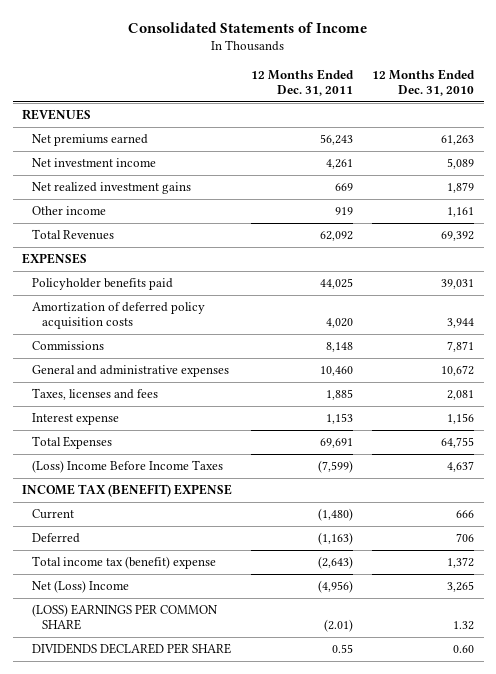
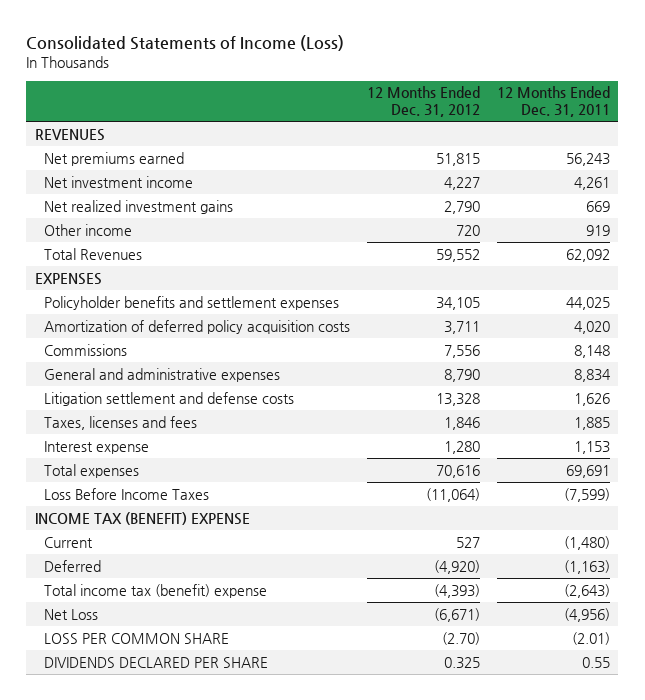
[128,21,368,33] Consolidated Statements of Income -> [26,34,345,51] Consolidated Statements of Income (Loss)
[372,68,476,97] 12 Months Ended Dec. 31, 2010 -> none
none -> [367,86,481,117] 12 Months Ended Dec. 31, 2012
[32,278,174,291] Policyholder benefits paid -> [44,295,340,310] Policyholder benefits and settlement expenses
[320,366,354,377] 10,460 -> [573,368,611,382] 8,834
none -> [44,391,295,406] Litigation settlement and defense costs
[32,436,113,450] Total Expenses -> [44,463,140,478] Total expenses
[32,460,224,474] (Loss) Income Before Income Taxes -> [44,487,210,500] Loss Before Income Taxes
[32,580,130,594] Net (Loss) Income -> [44,608,99,620] Net Loss
[32,604,219,631] (LOSS) EARNINGS PER COMMON SHARE -> [44,632,230,644] LOSS PER COMMON SHARE

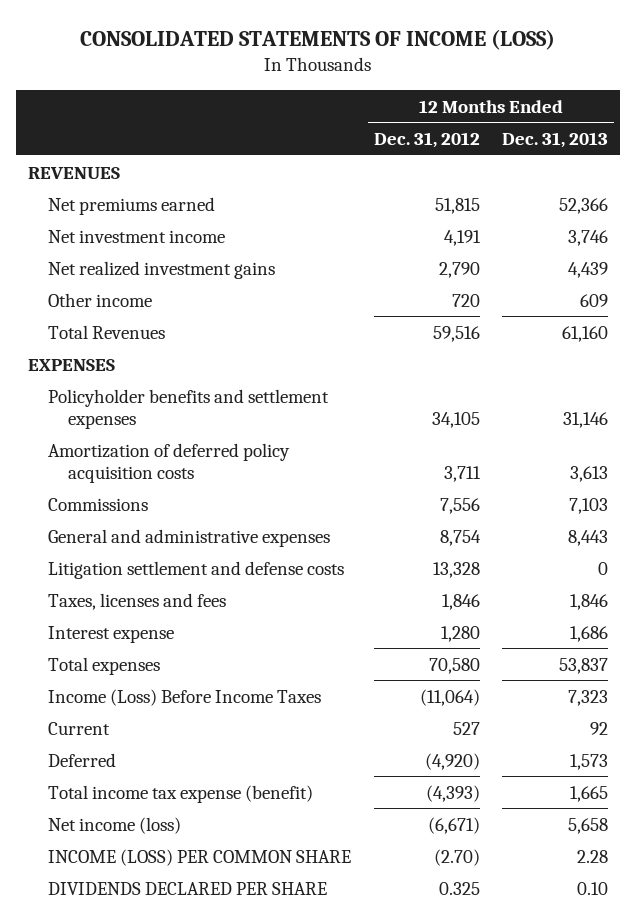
[26,34,345,51] Consolidated Statements of Income (Loss) -> [80,28,556,50] CONSOLIDATED STATEMENTS OF INCOME (LOSS)
[496,86,610,117] 12 Months Ended Dec. 31, 2011 -> none
none -> [502,132,609,149] Dec. 31, 2013
[444,176,481,190] 4,227 -> [443,229,481,246] 4,191
[436,248,481,262] 59,552 -> [432,325,480,342] 59,516
[444,368,481,382] 8,790 -> [439,529,481,546] 8,754
[34,511,250,525] INCOME TAX (BENEFIT) EXPENSE -> none
[436,464,481,478] 70,616 -> [428,657,480,674] 70,580
[44,487,210,500] Loss Before Income Taxes -> [47,688,321,706] Income (Loss) Before Income Taxes
[44,583,268,598] Total income tax (benefit) expense -> [47,784,313,803] Total income tax expense (benefit)
[44,608,99,620] Net Loss -> [47,816,181,834] Net income (loss)
[44,632,230,644] LOSS PER COMMON SHARE -> [47,848,351,866] INCOME (LOSS) PER COMMON SHARE

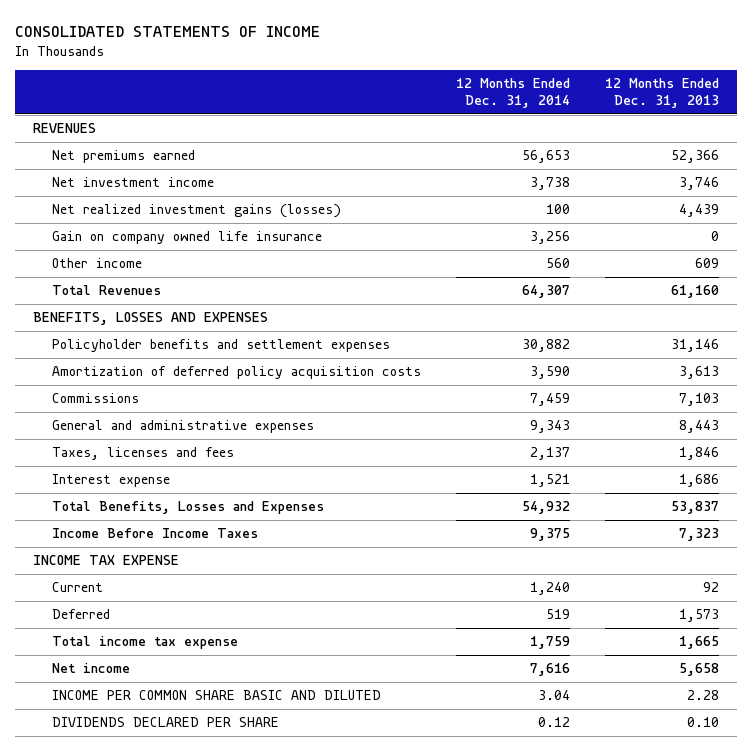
[80,28,556,50] CONSOLIDATED STATEMENTS OF INCOME (LOSS) -> [15,25,321,37] CONSOLIDATED STATEMENTS OF INCOME
[373,132,480,149] Dec. 31, 2012 -> none
none -> [456,78,571,109] 12 Months Ended Dec. 31, 2014
[47,260,275,279] Net realized investment gains -> [52,204,342,219] Net realized investment gains (losses)
none -> [52,231,323,245] Gain on company owned life insurance
[27,358,115,371] EXPENSES -> [32,312,268,326] BENEFITS, LOSSES AND EXPENSES
[47,560,344,579] Litigation settlement and defense costs -> none
[47,656,160,675] Total expenses -> [52,501,325,515] Total Benefits, Losses and Expenses
[47,688,321,706] Income (Loss) Before Income Taxes -> [52,528,259,539] Income Before Income Taxes
none -> [32,555,179,566] INCOME TAX EXPENSE
[47,784,313,803] Total income tax expense (benefit) -> [52,636,239,650] Total income tax expense
[47,816,181,834] Net income (loss) -> [52,663,131,674] Net income
[47,848,351,866] INCOME (LOSS) PER COMMON SHARE -> [52,690,382,701] INCOME PER COMMON SHARE BASIC AND DILUTED

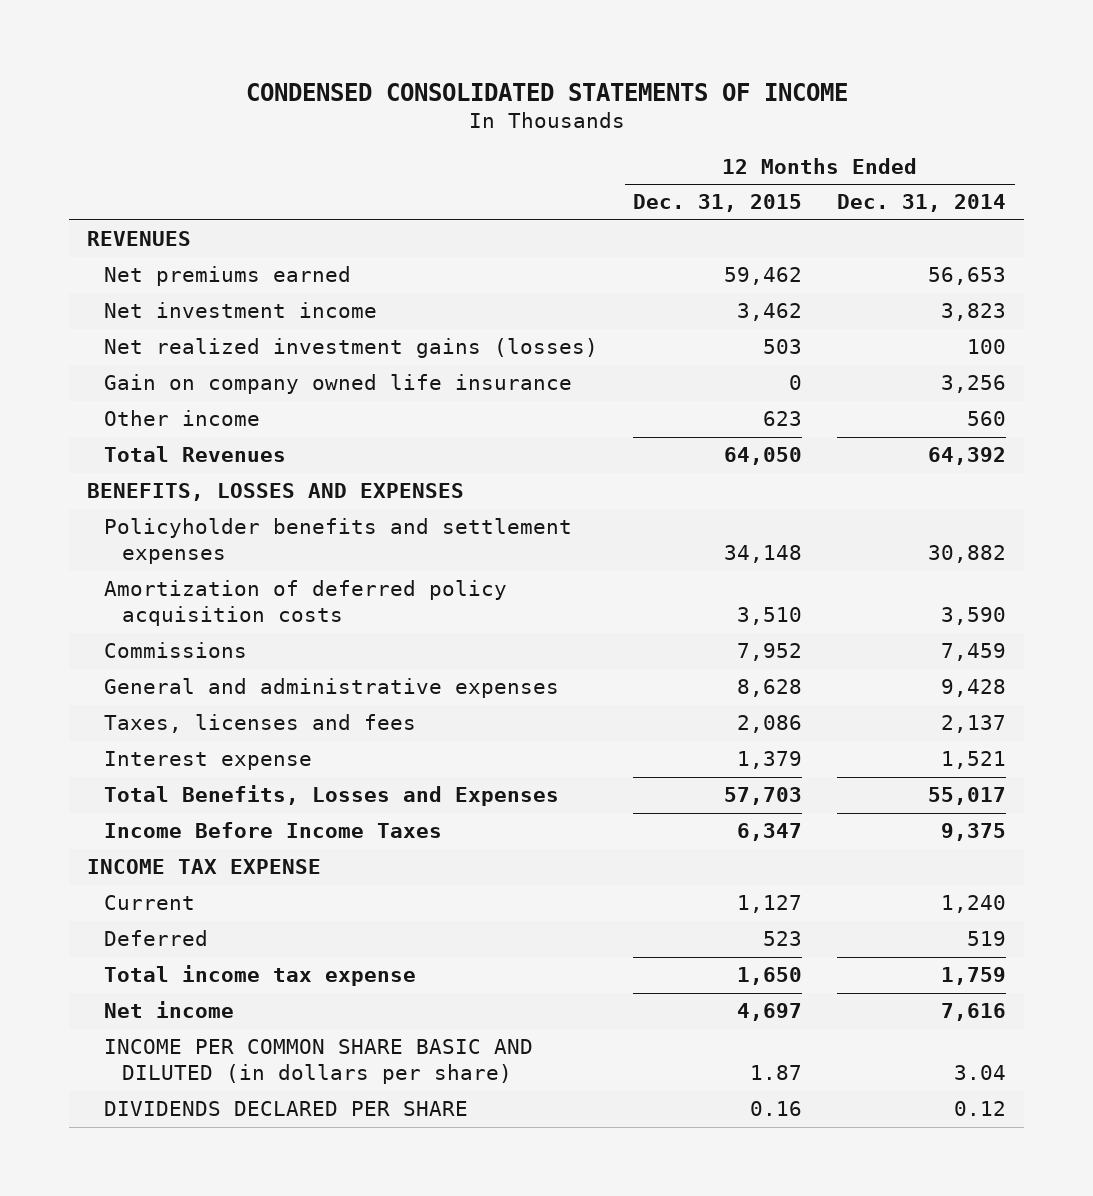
[15,25,321,37] CONSOLIDATED STATEMENTS OF INCOME -> [245,82,848,101] CONDENSED CONSOLIDATED STATEMENTS OF INCOME
[605,78,720,109] 12 Months Ended Dec. 31, 2013 -> none
none -> [633,194,803,213] Dec. 31, 2015
[530,177,571,191] 3,738 -> [941,303,1007,322] 3,823
[522,285,571,299] 64,307 -> [928,447,1007,466] 64,392
[530,420,571,434] 9,343 -> [941,679,1007,698] 9,428
[522,501,571,515] 54,932 -> [928,787,1007,806] 55,017
[52,690,382,701] INCOME PER COMMON SHARE BASIC AND DILUTED -> [104,1039,534,1085] INCOME PER COMMON SHARE BASIC AND DILUTED (in dollars per share)

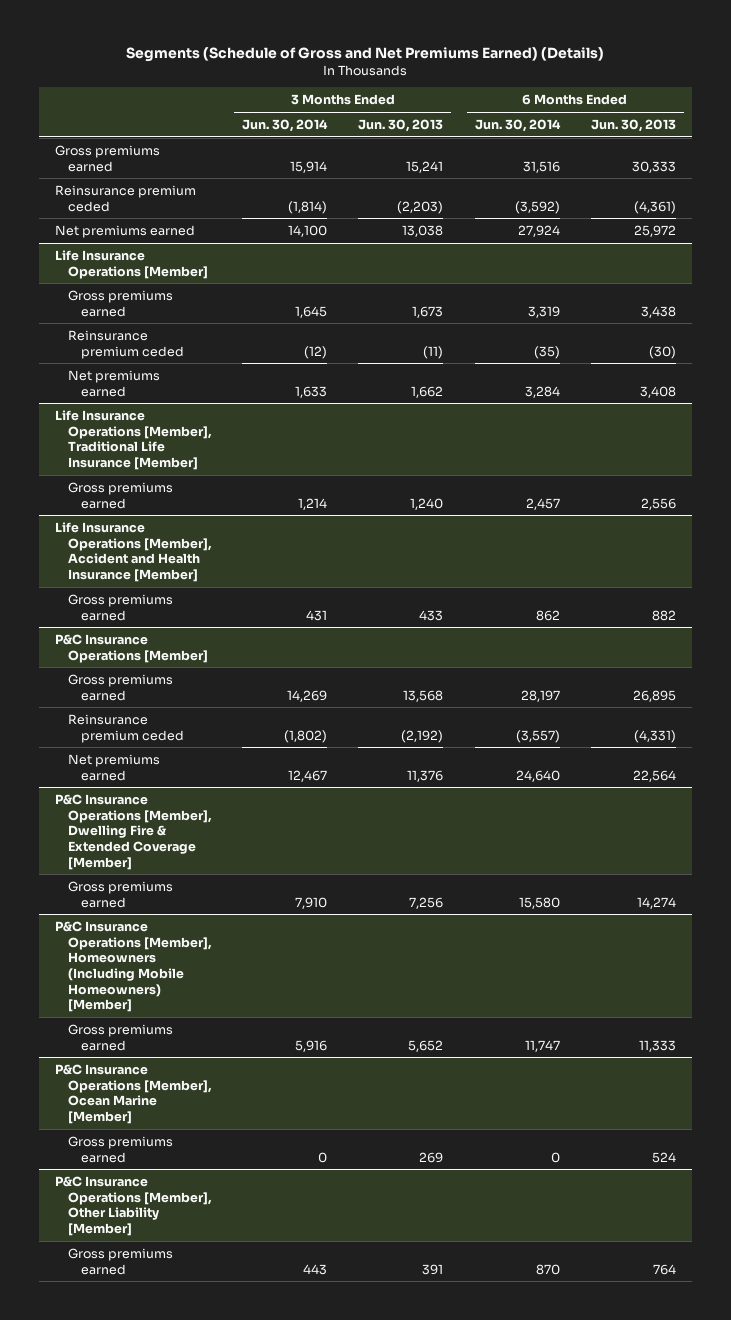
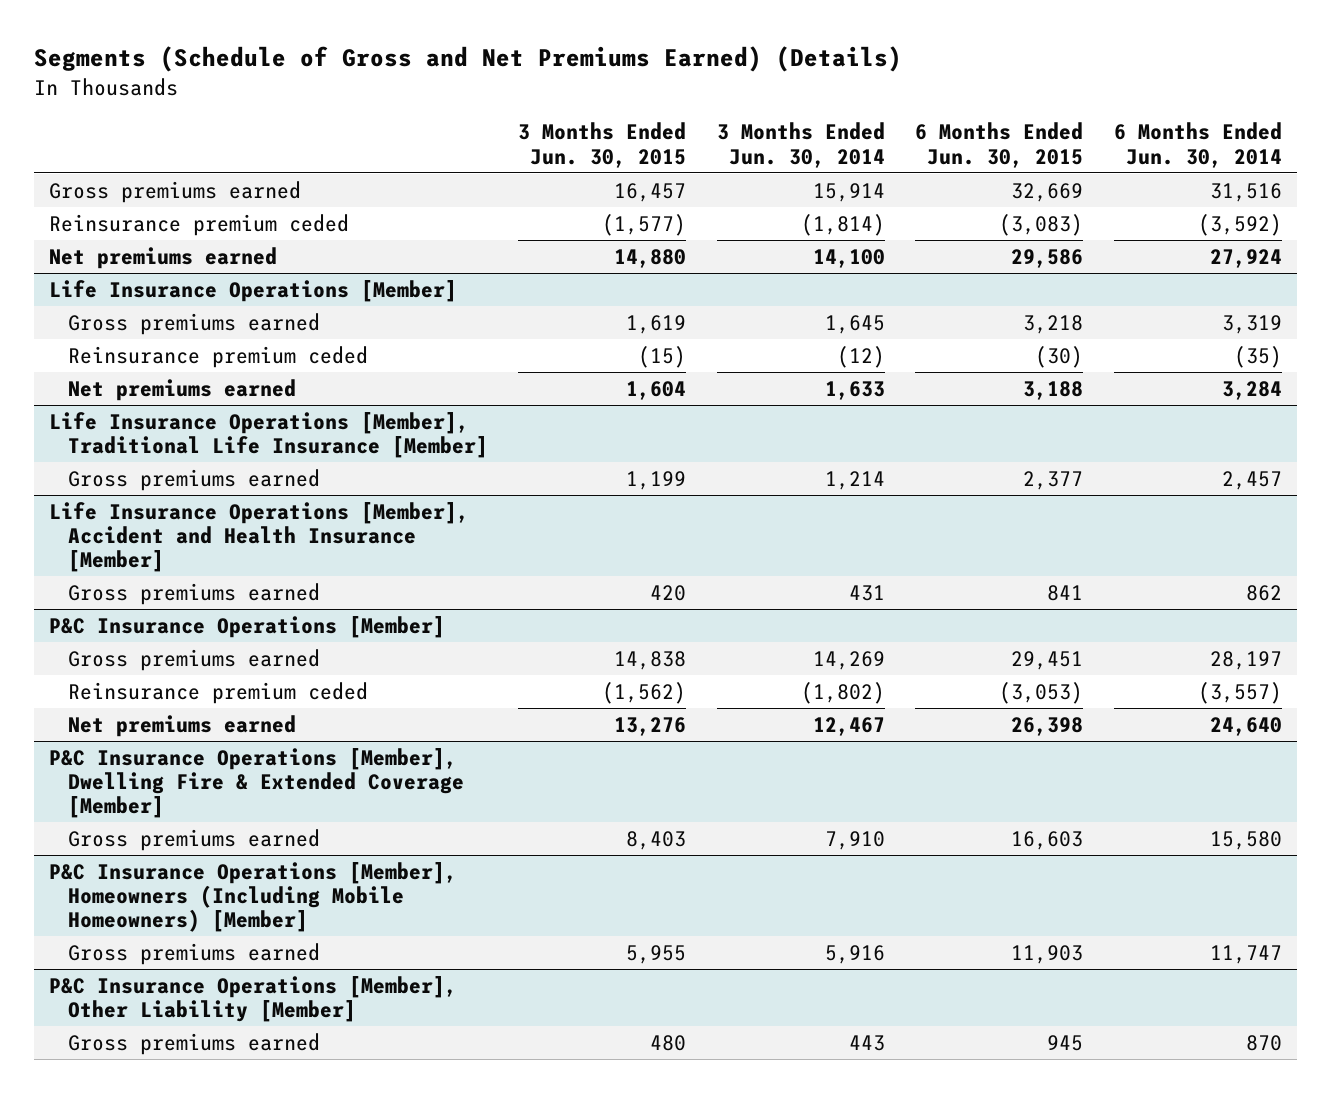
[358,118,444,132] Jun. 30, 2013 -> none
[590,118,676,132] Jun. 30, 2013 -> none
none -> [518,122,687,168] 3 Months Ended Jun. 30, 2015
none -> [915,122,1084,168] 6 Months Ended Jun. 30, 2015
[54,1063,212,1124] P&C Insurance Operations [Member], Ocean Marine [Member] -> none
[67,1135,173,1163] Gross premiums earned -> none

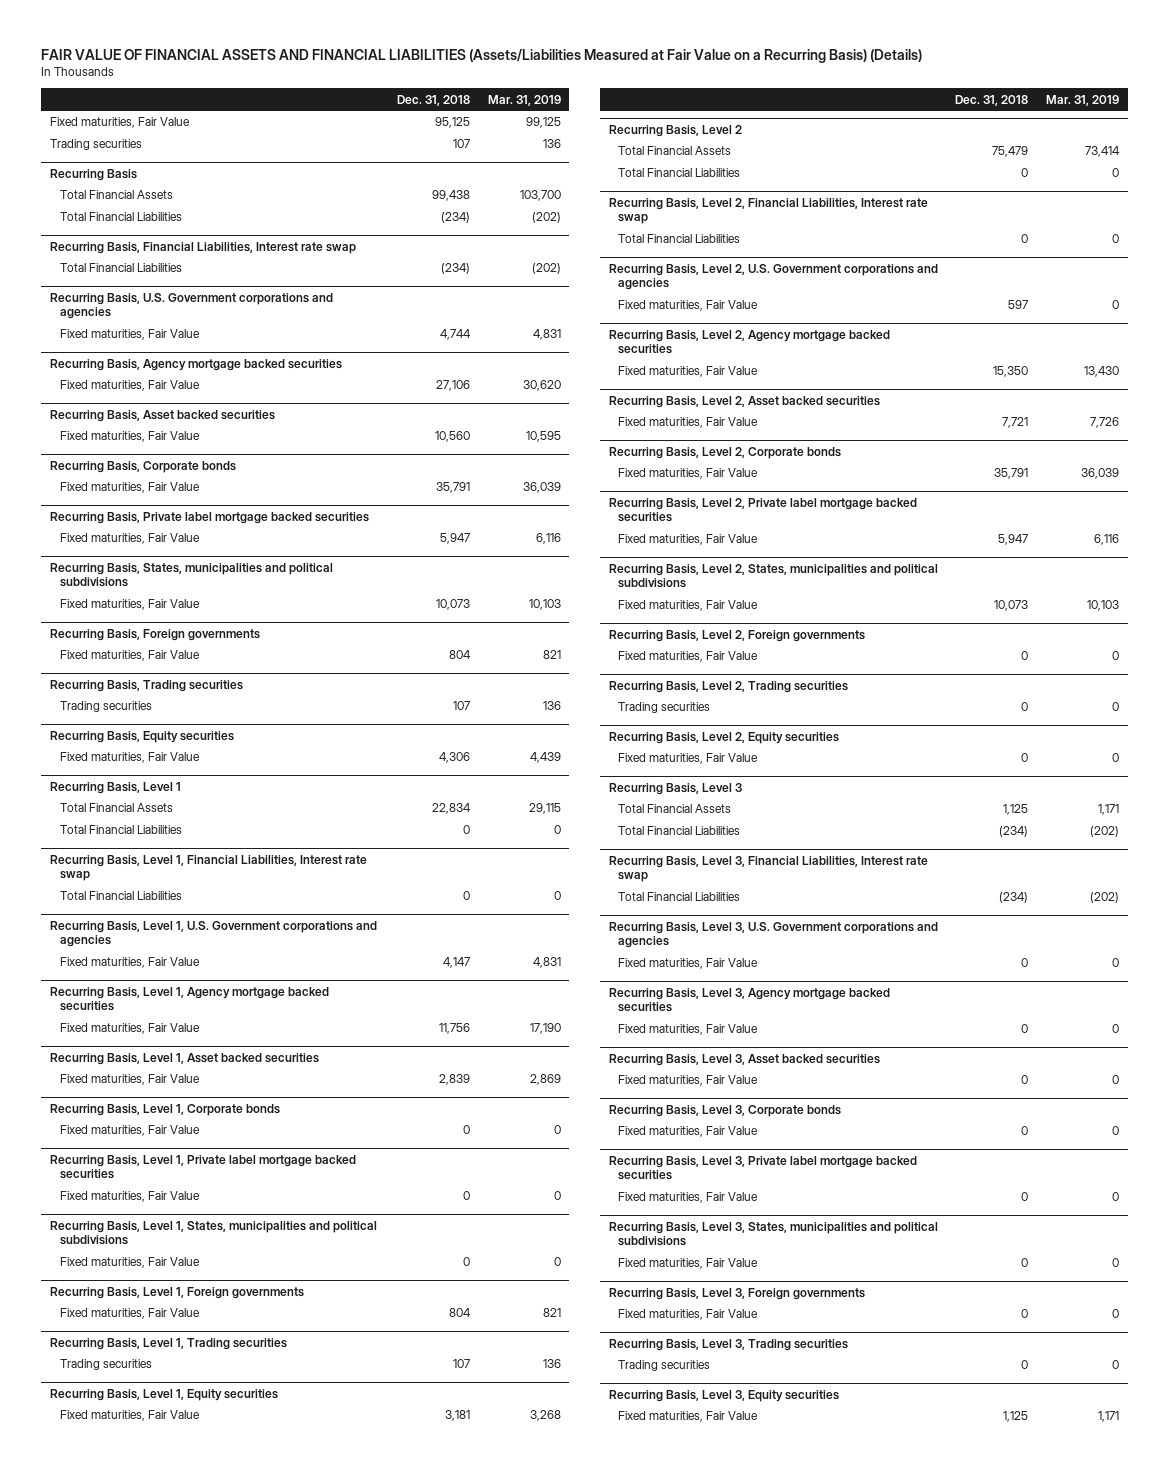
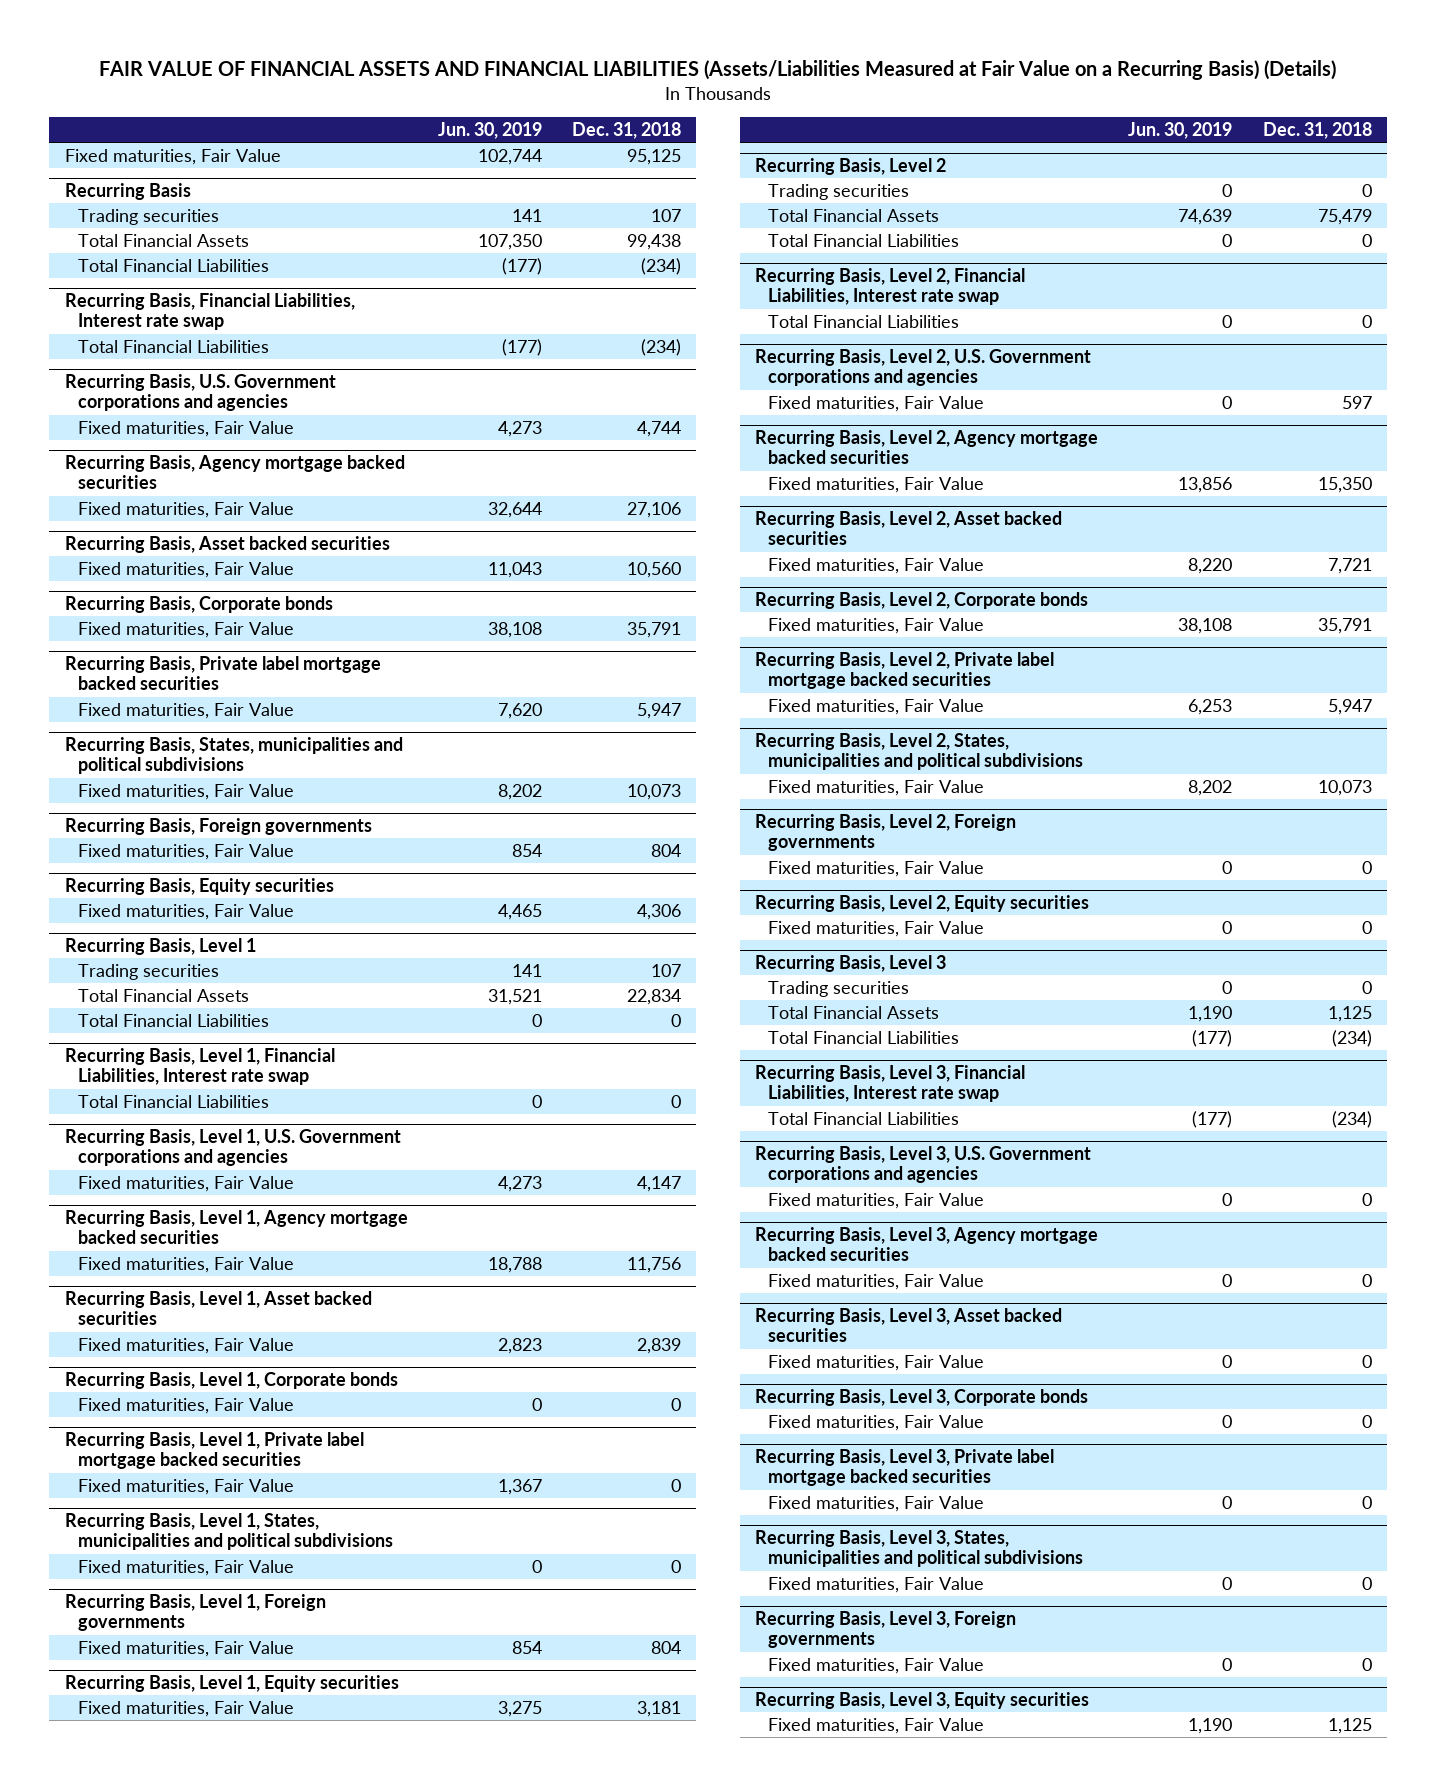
[487,94,561,106] Mar. 31, 2019 -> none
none -> [437,121,542,139] Jun. 30, 2019
[49,139,142,151] Trading securities -> none
none -> [77,208,219,225] Trading securities
[49,679,243,692] Recurring Basis, Trading securities -> none
[59,701,152,713] Trading securities -> none
none -> [77,963,219,980] Trading securities
[49,1337,287,1350] Recurring Basis, Level 1, Trading securities -> none
[59,1359,152,1371] Trading securities -> none
none -> [768,183,910,200] Trading securities
[608,680,848,693] Recurring Basis, Level 2, Trading securities -> none
[618,702,711,714] Trading securities -> none
none -> [768,980,910,997] Trading securities
[608,1338,848,1351] Recurring Basis, Level 3, Trading securities -> none
[618,1360,711,1372] Trading securities -> none

